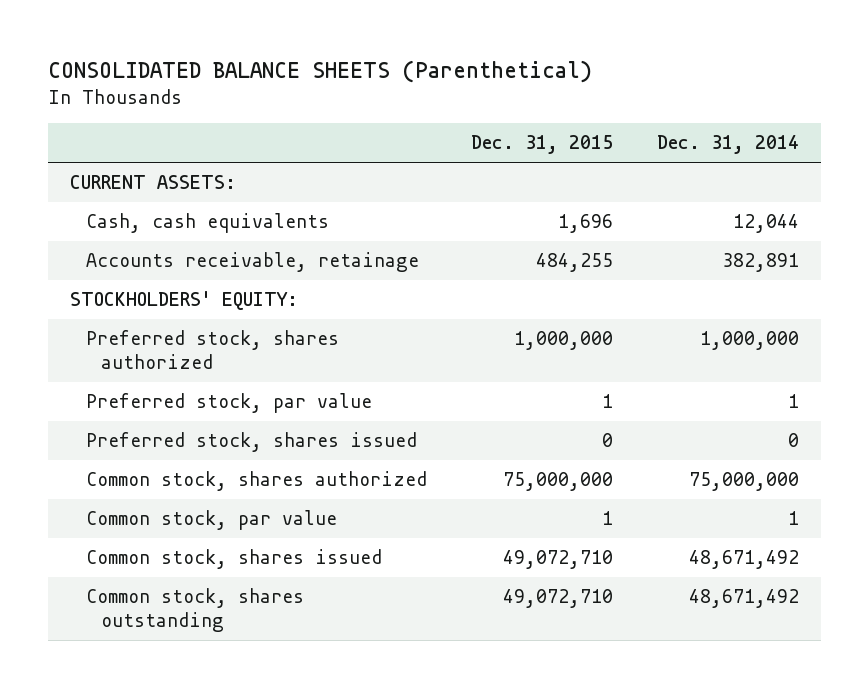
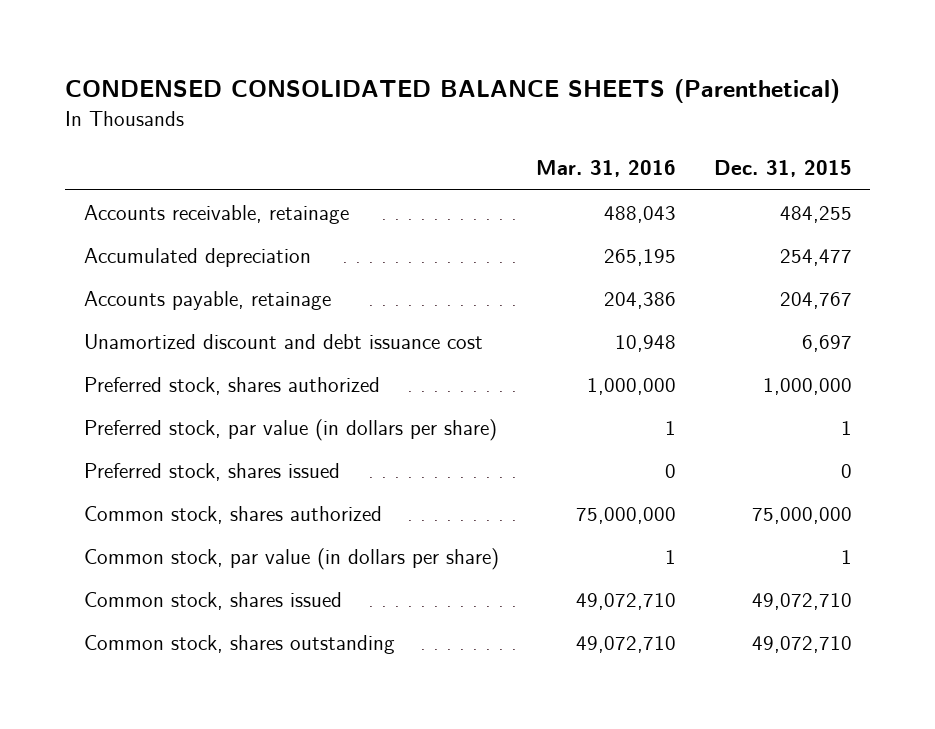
[47,59,592,83] CONSOLIDATED BALANCE SHEETS (Parenthetical) -> [64,79,840,104] CONDENSED CONSOLIDATED BALANCE SHEETS (Parenthetical)
[656,135,799,155] Dec. 31, 2014 -> none
none -> [536,160,677,178] Mar. 31, 2016
[69,175,236,190] CURRENT ASSETS: -> none
[85,213,329,234] Cash, cash equivalents -> none
[69,291,298,311] STOCKHOLDERS' EQUITY: -> none
none -> [83,247,311,267] Accumulated depreciation
none -> [83,290,331,310] Accounts payable, retainage
none -> [83,333,483,349] Unamortized discount and debt issuance cost
[85,393,372,414] Preferred stock, par value -> [83,418,497,441] Preferred stock, par value (in dollars per share)
[85,510,337,531] Common stock, par value -> [83,547,499,570] Common stock, par value (in dollars per share)

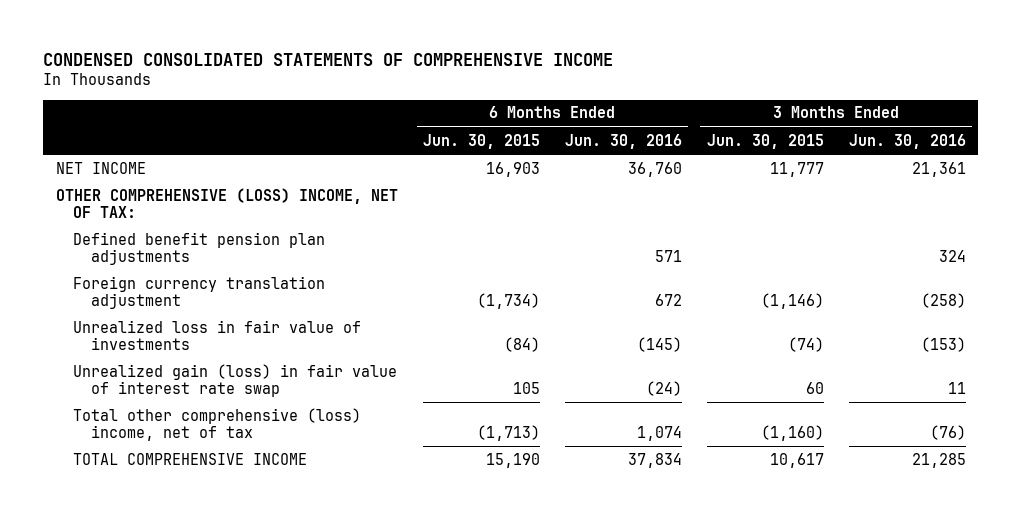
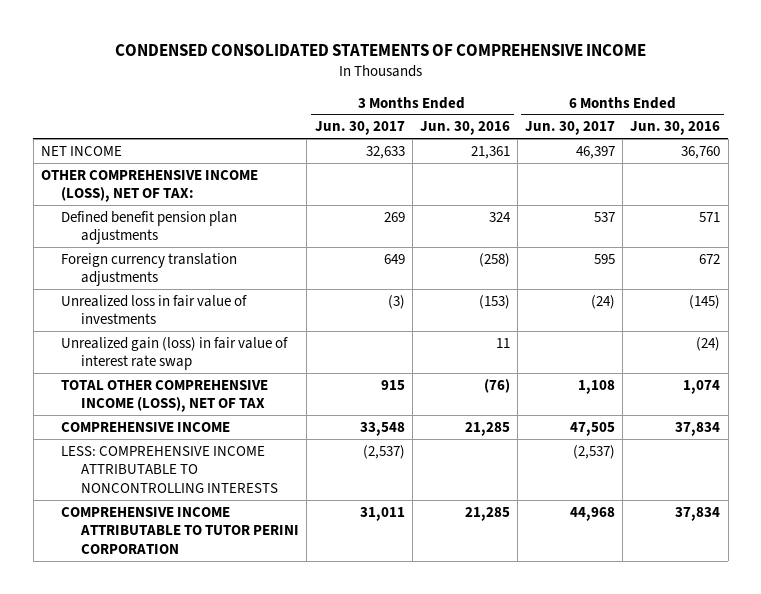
[422,133,540,149] Jun. 30, 2015 -> none
[706,133,824,149] Jun. 30, 2015 -> none
none -> [314,121,405,136] Jun. 30, 2017
none -> [525,121,616,136] Jun. 30, 2017
[55,187,398,218] OTHER COMPREHENSIVE (LOSS) INCOME, NET OF TAX: -> [41,169,259,203] OTHER COMPREHENSIVE INCOME (LOSS), NET OF TAX:
[73,275,326,309] Foreign currency translation adjustment -> [61,252,238,287] Foreign currency translation adjustments
[73,407,362,441] Total other comprehensive (loss) income, net of tax -> [61,379,269,413] TOTAL OTHER COMPREHENSIVE INCOME (LOSS), NET OF TAX
none -> [61,421,231,432] COMPREHENSIVE INCOME
none -> [61,445,279,493] LESS: COMPREHENSIVE INCOME ATTRIBUTABLE TO NONCONTROLLING INTERESTS
[73,452,308,465] TOTAL COMPREHENSIVE INCOME -> [61,506,300,554] COMPREHENSIVE INCOME ATTRIBUTABLE TO TUTOR PERINI CORPORATION

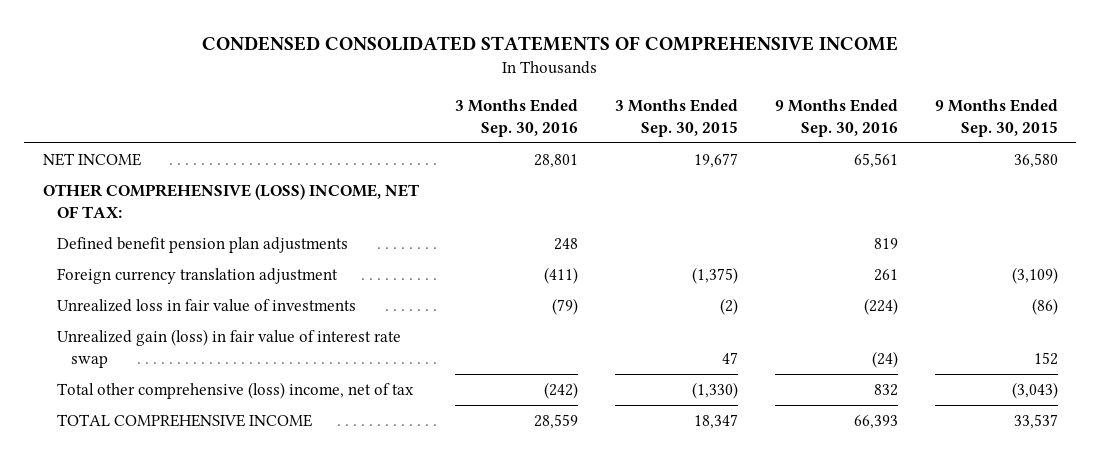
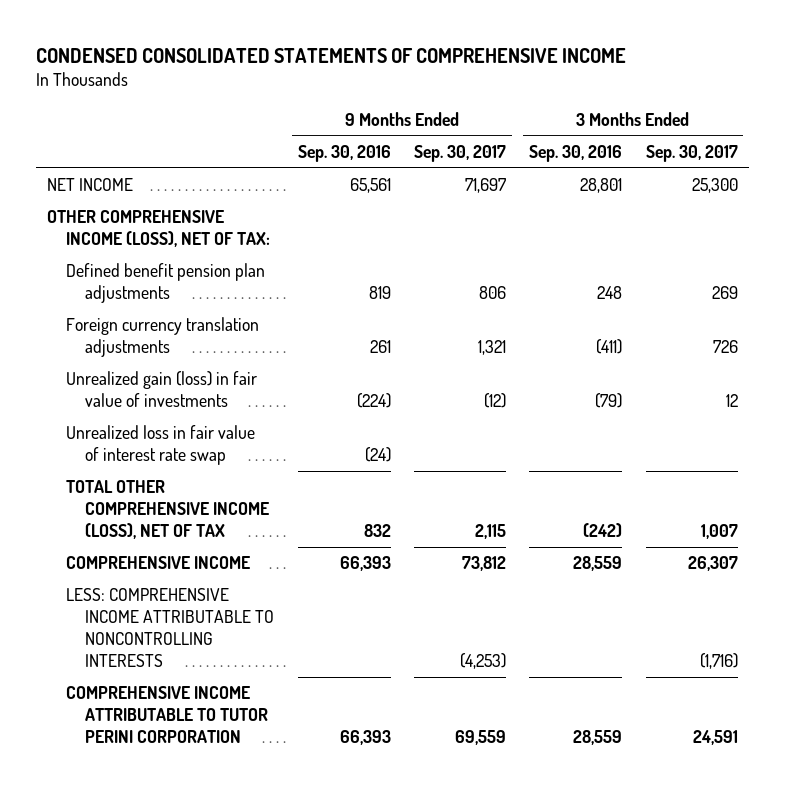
[615,99,739,137] 3 Months Ended Sep. 30, 2015 -> none
[935,99,1059,137] 9 Months Ended Sep. 30, 2015 -> none
none -> [413,145,506,163] Sep. 30, 2017
none -> [645,145,738,163] Sep. 30, 2017
[42,184,419,218] OTHER COMPREHENSIVE (LOSS) INCOME, NET OF TAX: -> [47,210,271,248] OTHER COMPREHENSIVE INCOME (LOSS), NET OF TAX:
[56,268,338,285] Foreign currency translation adjustment -> [66,317,260,358] Foreign currency translation adjustments
[56,299,356,313] Unrealized loss in fair value of investments -> [66,371,258,408] Unrealized gain (loss) in fair value of investments
[56,329,401,368] Unrealized gain (loss) in fair value of interest rate swap -> [66,425,256,466] Unrealized loss in fair value of interest rate swap
[56,382,414,400] Total other comprehensive (loss) income, net of tax -> [66,480,270,540] TOTAL OTHER COMPREHENSIVE INCOME (LOSS), NET OF TAX
none -> [66,556,251,570] COMPREHENSIVE INCOME
none -> [66,588,275,668] LESS: COMPREHENSIVE INCOME ATTRIBUTABLE TO NONCONTROLLING INTERESTS
[56,414,312,428] TOTAL COMPREHENSIVE INCOME -> [66,686,269,744] COMPREHENSIVE INCOME ATTRIBUTABLE TO TUTOR PERINI CORPORATION

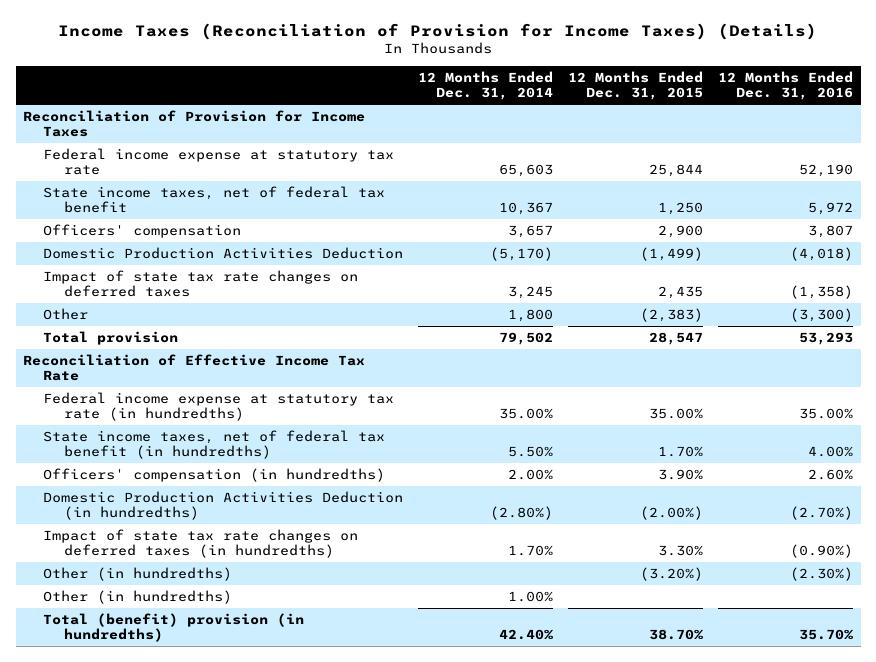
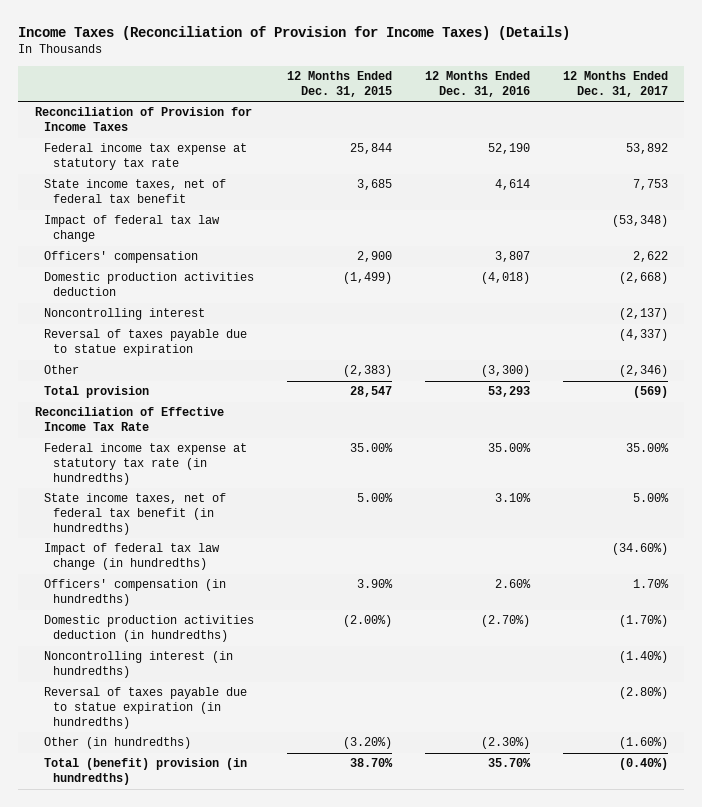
[418,71,554,101] 12 Months Ended Dec. 31, 2014 -> none
none -> [562,70,668,97] 12 Months Ended Dec. 31, 2017
[43,147,395,175] Federal income expense at statutory tax rate -> [43,143,247,171] Federal income tax expense at statutory tax rate
[658,201,704,215] 1,250 -> [356,179,392,191] 3,685
[808,201,854,215] 5,972 -> [494,179,530,191] 4,614
none -> [43,215,220,243] Impact of federal tax law change
[43,269,359,297] Impact of state tax rate changes on deferred taxes -> none
[43,246,404,259] Domestic Production Activities Deduction -> [43,272,254,297] Domestic production activities deduction
none -> [43,308,205,321] Noncontrolling interest
none -> [43,329,247,357] Reversal of taxes payable due to statue expiration
[43,391,395,421] Federal income expense at statutory tax rate (in hundredths) -> [43,443,247,485] Federal income tax expense at statutory tax rate (in hundredths)
[658,445,704,457] 1.70% -> [356,493,393,503] 5.00%
[808,445,854,457] 4.00% -> [494,493,531,503] 3.10%
none -> [43,543,220,571] Impact of federal tax law change (in hundredths)
[43,528,359,558] Impact of state tax rate changes on deferred taxes (in hundredths) -> none
[43,490,404,520] Domestic Production Activities Deduction (in hundredths) -> [43,615,254,643] Domestic production activities deduction (in hundredths)
none -> [43,651,233,679] Noncontrolling interest (in hundredths)
none -> [43,687,247,729] Reversal of taxes payable due to statue expiration (in hundredths)
[43,589,233,604] Other (in hundredths) -> none

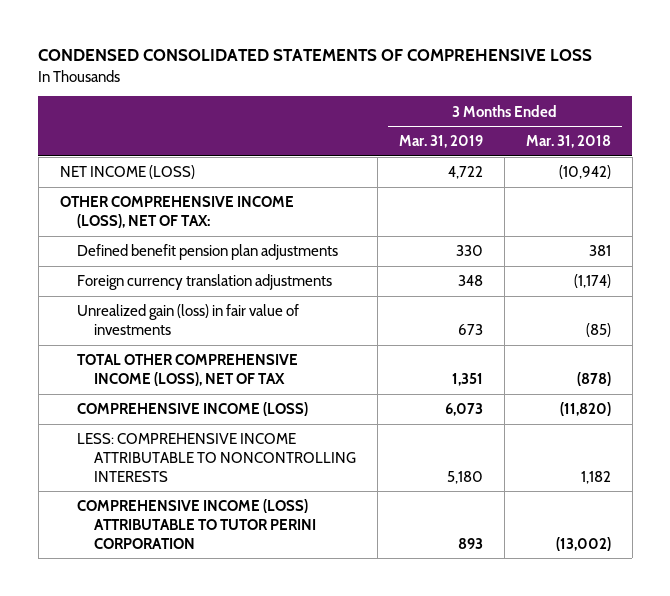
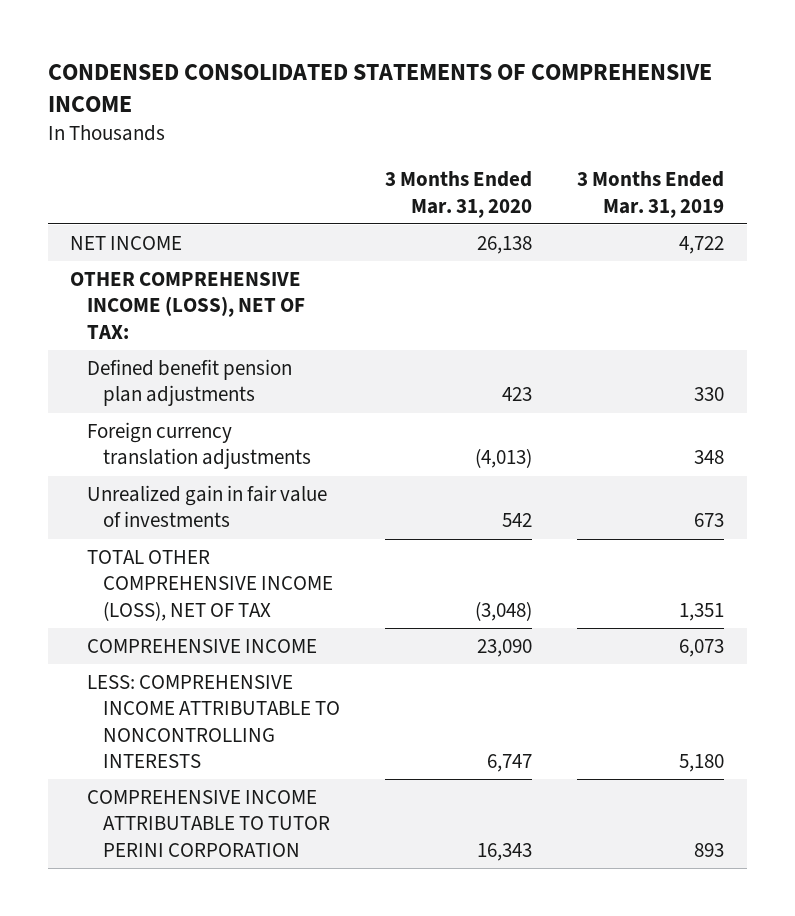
[38,49,593,62] CONDENSED CONSOLIDATED STATEMENTS OF COMPREHENSIVE LOSS -> [47,64,712,113] CONDENSED CONSOLIDATED STATEMENTS OF COMPREHENSIVE INCOME
[525,135,611,149] Mar. 31, 2018 -> none
none -> [385,171,533,218] 3 Months Ended Mar. 31, 2020
[59,165,195,180] NET INCOME (LOSS) -> [70,235,183,250] NET INCOME
[76,304,299,335] Unrealized gain (loss) in fair value of investments -> [86,484,327,528] Unrealized gain in fair value of investments
[76,402,308,417] COMPREHENSIVE INCOME (LOSS) -> [86,638,317,653] COMPREHENSIVE INCOME
[76,499,317,549] COMPREHENSIVE INCOME (LOSS) ATTRIBUTABLE TO TUTOR PERINI CORPORATION -> [86,789,331,857] COMPREHENSIVE INCOME ATTRIBUTABLE TO TUTOR PERINI CORPORATION

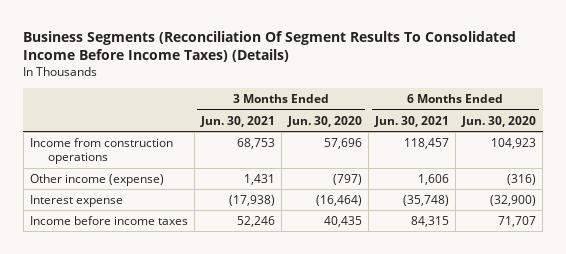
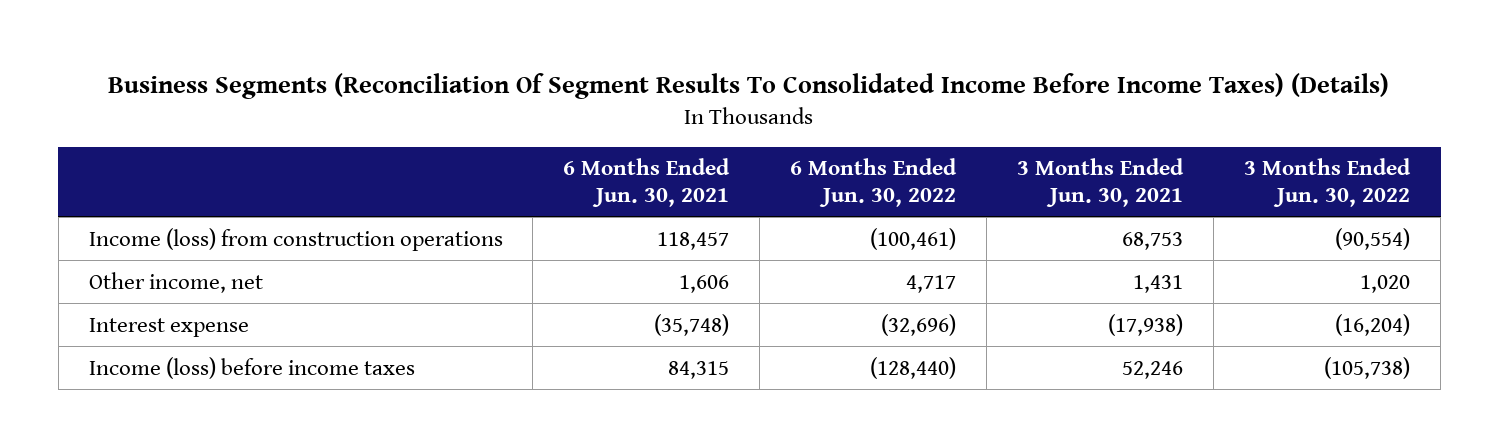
[286,115,362,127] Jun. 30, 2020 -> none
[461,115,537,127] Jun. 30, 2020 -> none
none -> [790,158,958,208] 6 Months Ended Jun. 30, 2022
none -> [1244,158,1412,208] 3 Months Ended Jun. 30, 2022
[29,137,173,165] Income from construction operations -> [88,227,503,251] Income (loss) from construction operations
[29,173,164,186] Other income (expense) -> [88,271,263,293] Other income, net
[29,215,188,225] Income before income taxes -> [88,356,415,379] Income (loss) before income taxes

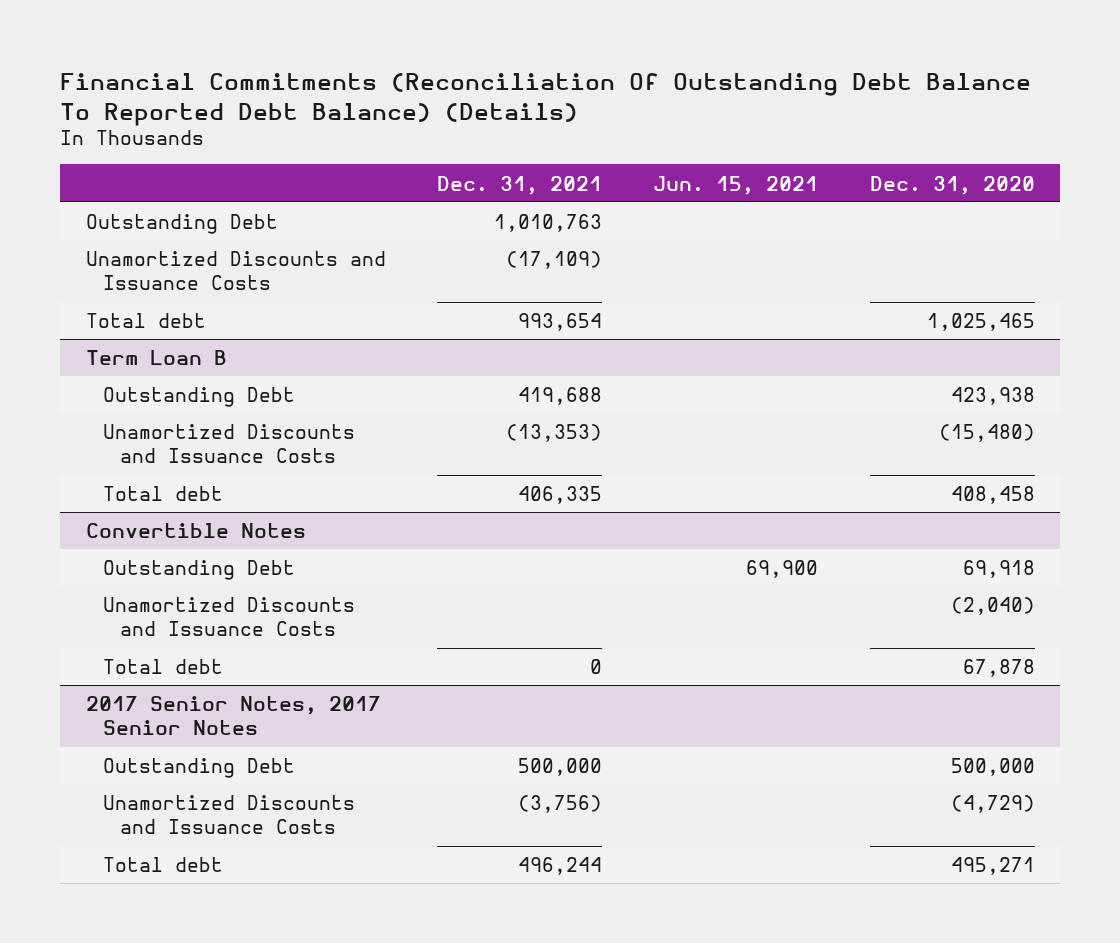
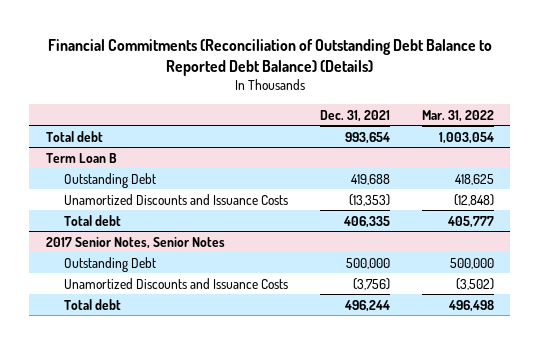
[60,72,1032,126] Financial Commitments (Reconciliation Of Outstanding Debt Balance To Reported Debt Balance) (Details) -> [47,38,492,76] Financial Commitments (Reconciliation of Outstanding Debt Balance to Reported Debt Balance) (Details)
[653,175,819,195] Jun. 15, 2021 -> none
[869,175,1035,195] Dec. 31, 2020 -> none
none -> [422,109,495,122] Mar. 31, 2022
[85,214,278,235] Outstanding Debt -> none
[85,251,386,291] Unamortized Discounts and Issuance Costs -> none
[85,523,306,539] Convertible Notes -> none
[103,560,296,581] Outstanding Debt -> none
[103,597,356,637] Unamortized Discounts and Issuance Costs -> none
[103,659,224,675] Total debt -> none
[85,696,381,736] 2017 Senior Notes, 2017 Senior Notes -> [45,236,225,249] 2017 Senior Notes, Senior Notes

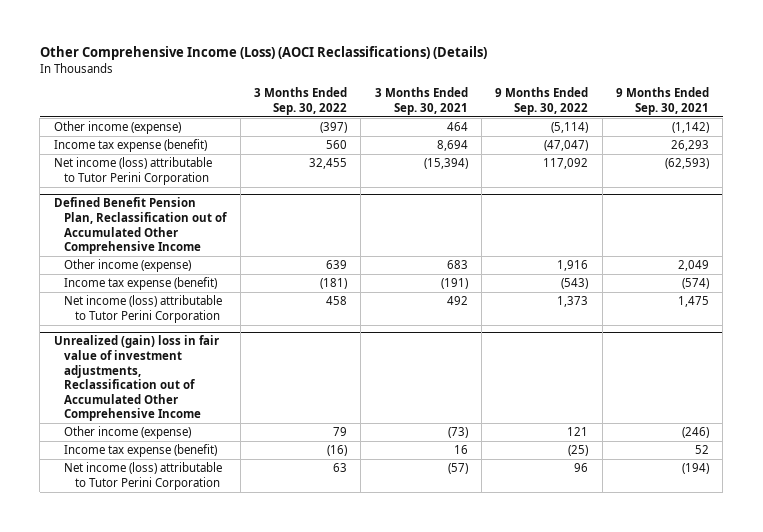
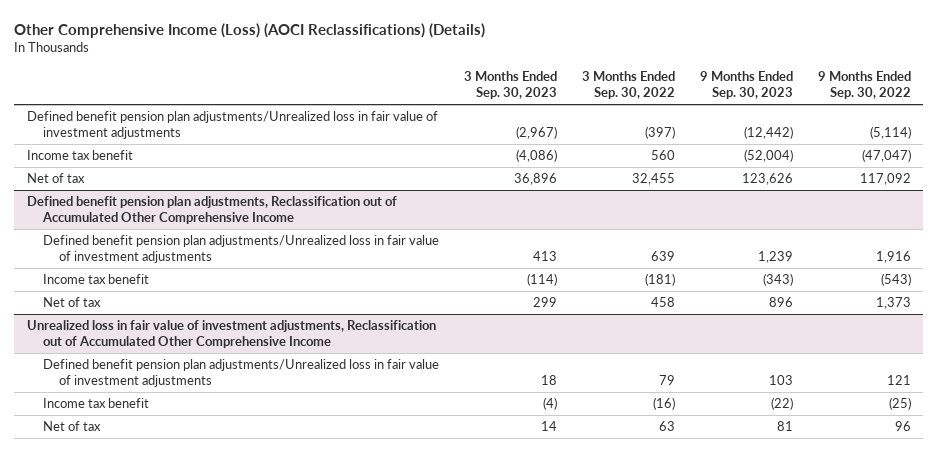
[374,87,468,115] 3 Months Ended Sep. 30, 2021 -> none
[616,87,710,115] 9 Months Ended Sep. 30, 2021 -> none
none -> [463,71,557,100] 3 Months Ended Sep. 30, 2023
none -> [699,71,793,100] 9 Months Ended Sep. 30, 2023
[53,121,181,135] Other income (expense) -> [26,111,438,140] Defined benefit pension plan adjustments/Unrealized loss in fair value of investment adjustments
[53,139,207,153] Income tax expense (benefit) -> [26,150,133,161] Income tax benefit
[53,157,212,185] Net income (loss) attributable to Tutor Perini Corporation -> [26,173,85,184] Net of tax
[53,197,228,255] Defined Benefit Pension Plan, Reclassification out of Accumulated Other Comprehensive Income -> [26,196,397,225] Defined benefit pension plan adjustments, Reclassification out of Accumulated Other Comprehensive Income
[64,259,192,273] Other income (expense) -> [42,235,439,264] Defined benefit pension plan adjustments/Unrealized loss in fair value of investment adjustments
[64,277,218,291] Income tax expense (benefit) -> [42,274,149,285] Income tax benefit
[64,295,223,323] Net income (loss) attributable to Tutor Perini Corporation -> [42,297,101,308] Net of tax
[53,335,219,422] Unrealized (gain) loss in fair value of investment adjustments, Reclassification out of Accumulated Other Comprehensive Income -> [26,320,436,349] Unrealized loss in fair value of investment adjustments, Reclassification out of Accumulated Other Comprehensive Income
[64,426,192,440] Other income (expense) -> [42,359,439,388] Defined benefit pension plan adjustments/Unrealized loss in fair value of investment adjustments
[64,444,218,458] Income tax expense (benefit) -> [42,398,149,409] Income tax benefit
[64,462,223,490] Net income (loss) attributable to Tutor Perini Corporation -> [42,421,101,432] Net of tax

